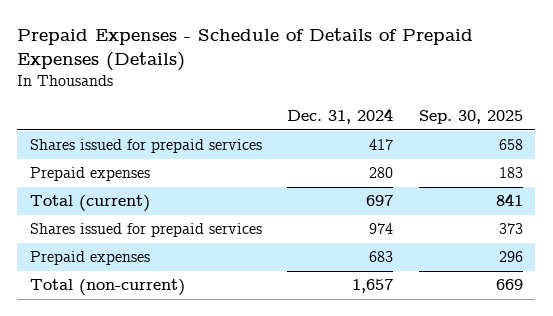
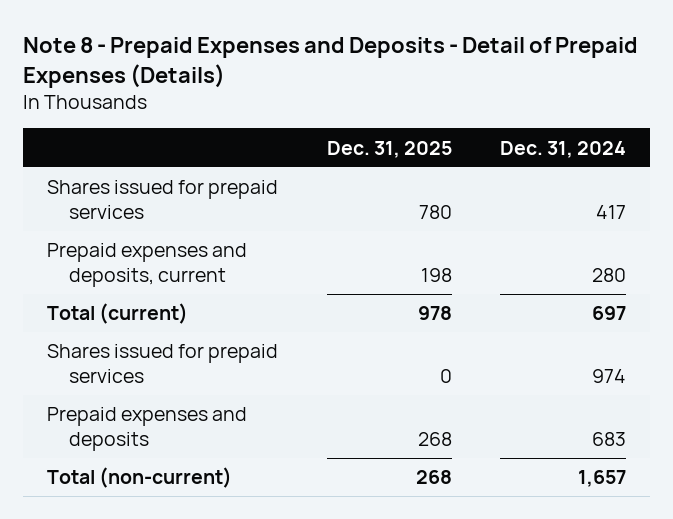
[17,28,474,72] Prepaid Expenses - Schedule of Details of Prepaid Expenses (Details) -> [22,36,638,89] Note 8 - Prepaid Expenses and Deposits - Detail of Prepaid Expenses (Details)
[418,110,523,125] Sep. 30, 2025 -> none
none -> [326,140,452,158] Dec. 31, 2025
[30,167,151,182] Prepaid expenses -> [47,243,248,287] Prepaid expenses and deposits, current
[30,251,151,266] Prepaid expenses -> [47,407,248,451] Prepaid expenses and deposits

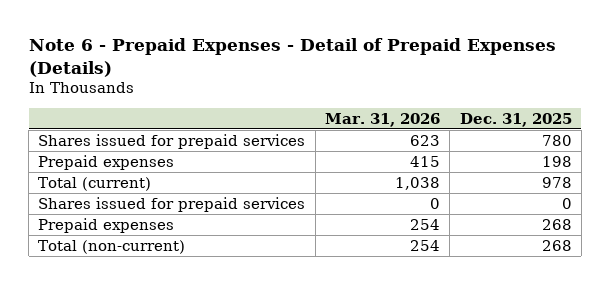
[22,36,638,89] Note 8 - Prepaid Expenses and Deposits - Detail of Prepaid Expenses (Details) -> [28,38,556,77] Note 6 - Prepaid Expenses - Detail of Prepaid Expenses (Details)
[500,140,627,158] Dec. 31, 2024 -> none
none -> [325,112,441,127] Mar. 31, 2026
[47,243,248,287] Prepaid expenses and deposits, current -> [38,154,175,170] Prepaid expenses
[47,407,248,451] Prepaid expenses and deposits -> [38,217,175,233] Prepaid expenses

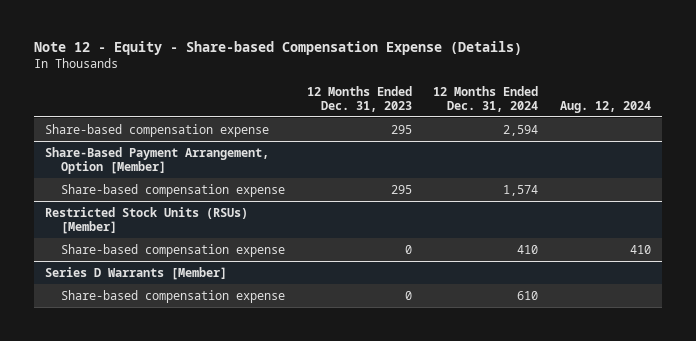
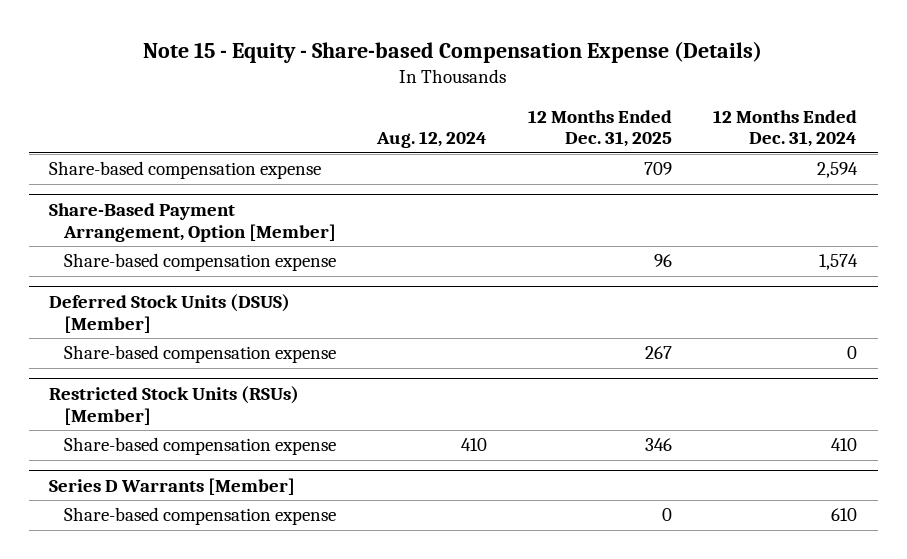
[33,41,522,56] Note 12 - Equity - Share-based Compensation Expense (Details) -> [143,40,763,63] Note 15 - Equity - Share-based Compensation Expense (Details)
[306,85,412,112] 12 Months Ended Dec. 31, 2023 -> none
none -> [528,109,673,148] 12 Months Ended Dec. 31, 2025
none -> [49,293,291,333] Deferred Stock Units (DSUS) [Member]
none -> [63,345,336,364] Share-based compensation expense

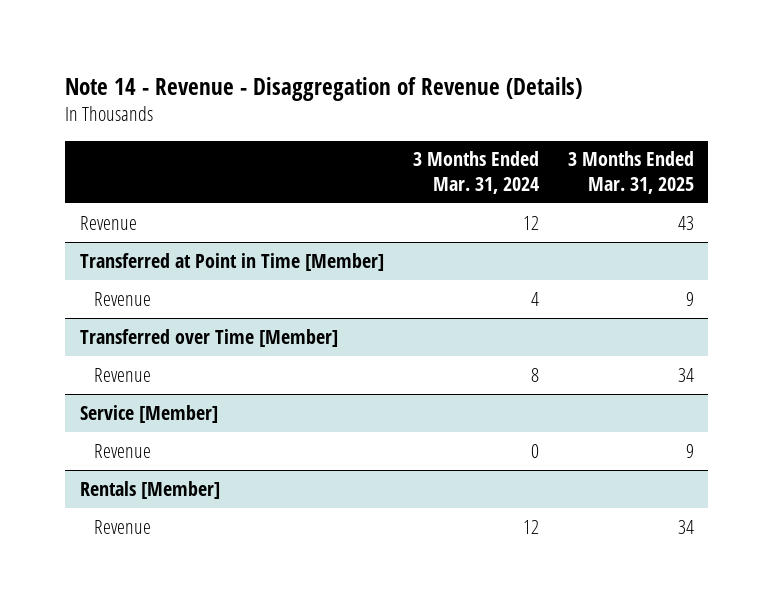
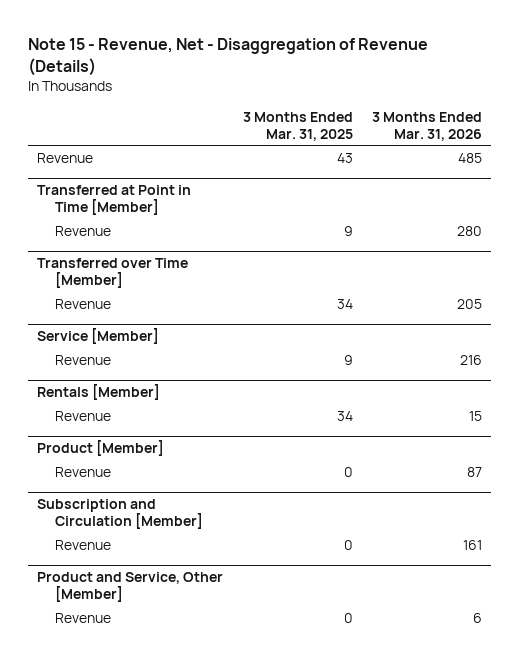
[65,77,583,102] Note 14 - Revenue - Disaggregation of Revenue (Details) -> [27,37,428,76] Note 15 - Revenue, Net - Disaggregation of Revenue (Details)
[412,151,539,194] 3 Months Ended Mar. 31, 2024 -> none
none -> [371,111,482,141] 3 Months Ended Mar. 31, 2026
none -> [37,440,165,457] Product [Member]
none -> [55,466,112,477] Revenue
none -> [37,499,204,530] Subscription and Circulation [Member]
none -> [55,539,112,550] Revenue
none -> [37,572,224,603] Product and Service, Other [Member]
none -> [55,612,112,623] Revenue

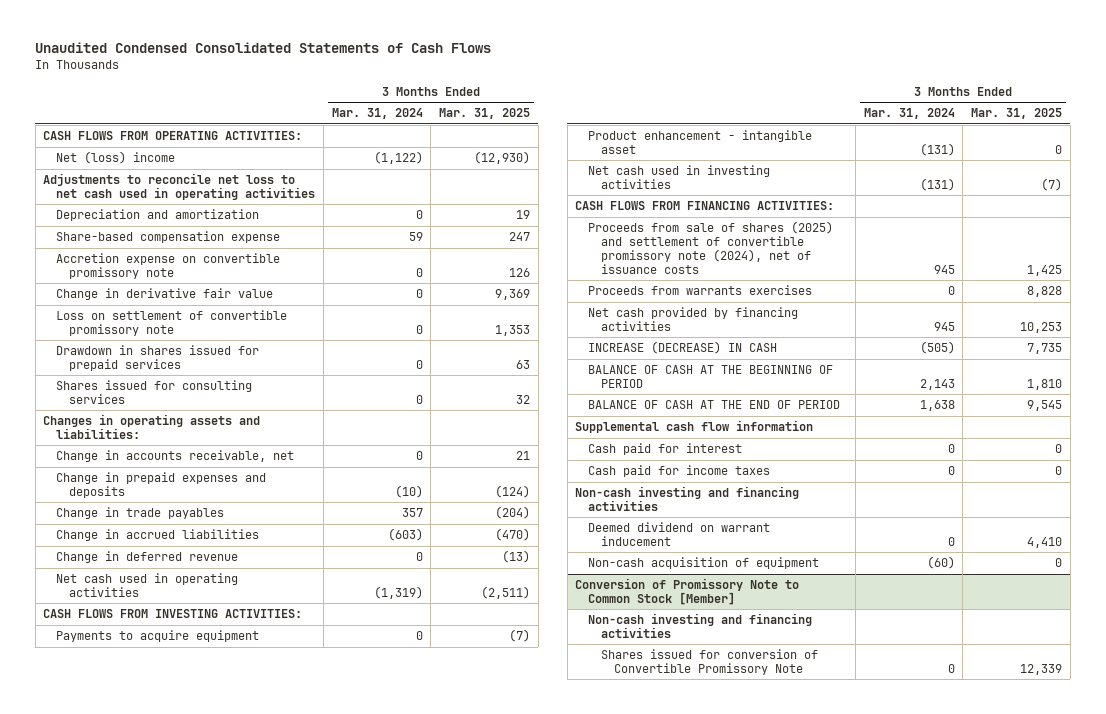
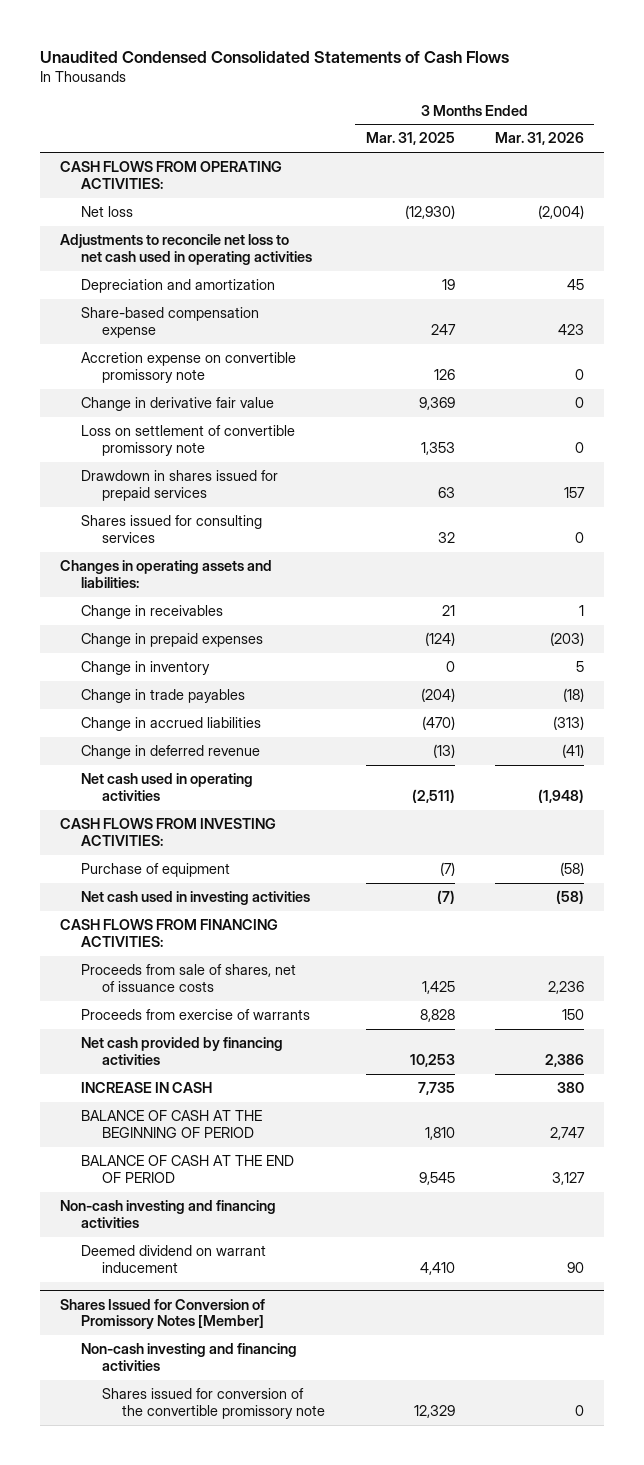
[331,108,423,120] Mar. 31, 2024 -> none
none -> [494,132,584,146] Mar. 31, 2026
[56,151,176,165] Net (loss) income -> [80,206,133,218] Net loss
[56,450,295,463] Change in accounts receivable, net -> none
none -> [80,605,223,620] Change in receivables
[56,472,267,498] Change in prepaid expenses and deposits -> [80,633,263,648] Change in prepaid expenses
none -> [80,661,210,676] Change in inventory
[588,130,813,154] Product enhancement - intangible asset -> none
[56,630,260,643] Payments to acquire equipment -> [80,863,230,878] Purchase of equipment
[588,221,834,274] Proceeds from sale of shares (2025) and settlement of convertible promissory note (2024), net of issuance costs -> [80,964,296,993] Proceeds from sale of shares, net of issuance costs
[588,285,813,296] Proceeds from warrants exercises -> [80,1009,310,1021] Proceeds from exercise of warrants
[588,341,778,355] INCREASE (DECREASE) IN CASH -> [80,1082,212,1094] INCREASE IN CASH
[575,420,814,434] Supplemental cash flow information -> none
[588,443,743,456] Cash paid for interest -> none
[588,465,771,478] Cash paid for income taxes -> none
[588,557,820,570] Non-cash acquisition of equipment -> none
[575,578,800,605] Conversion of Promissory Note to Common Stock [Member] -> none
none -> [60,1298,266,1330] Shares Issued for Conversion of Promissory Notes [Member]
[600,649,818,675] Shares issued for conversion of Convertible Promissory Note -> [101,1388,326,1420] Shares issued for conversion of the convertible promissory note
[1020,663,1063,675] 12,339 -> [413,1405,455,1419] 12,329

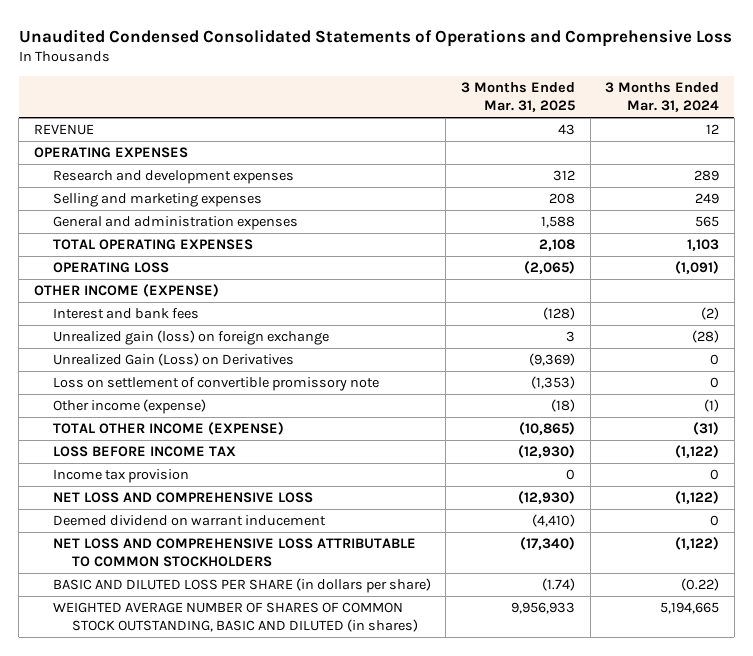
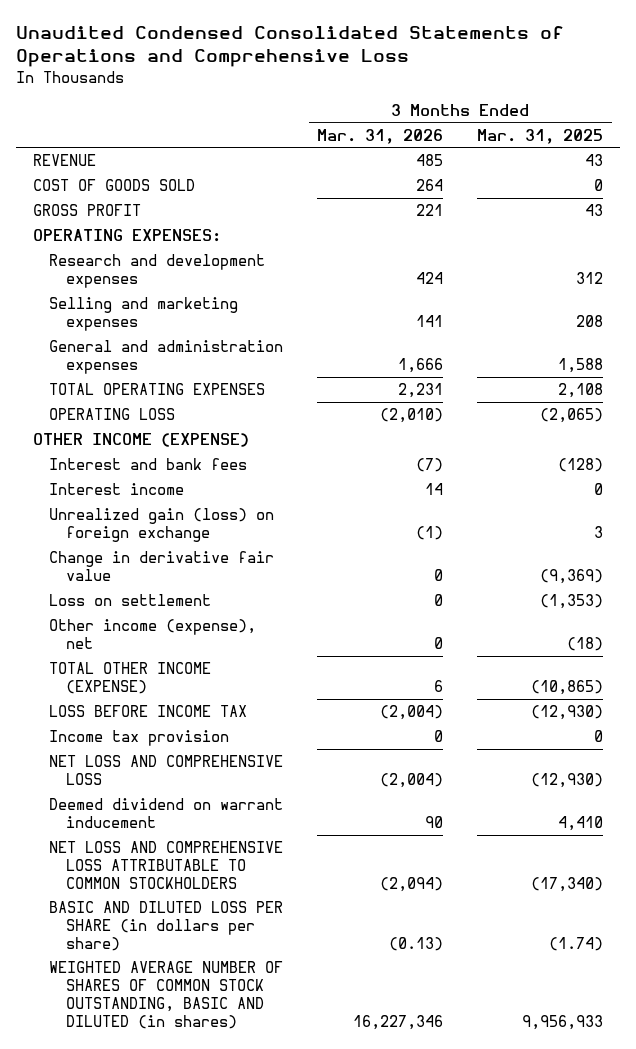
[605,82,720,113] 3 Months Ended Mar. 31, 2024 -> none
none -> [317,128,444,144] Mar. 31, 2026
none -> [32,179,195,192] COST OF GOODS SOLD
none -> [32,204,141,217] GROSS PROFIT
[33,147,188,159] OPERATING EXPENSES -> [32,229,221,243] OPERATING EXPENSES:
none -> [49,483,185,496] Interest income
[52,353,294,367] Unrealized Gain (Loss) on Derivatives -> [49,551,275,581] Change in derivative fair value
[52,377,379,392] Loss on settlement of convertible promissory note -> [49,594,212,607] Loss on settlement
[52,399,206,415] Other income (expense) -> [49,619,257,649] Other income (expense), net
[532,514,576,528] (4,410) -> [558,815,604,831] 4,410

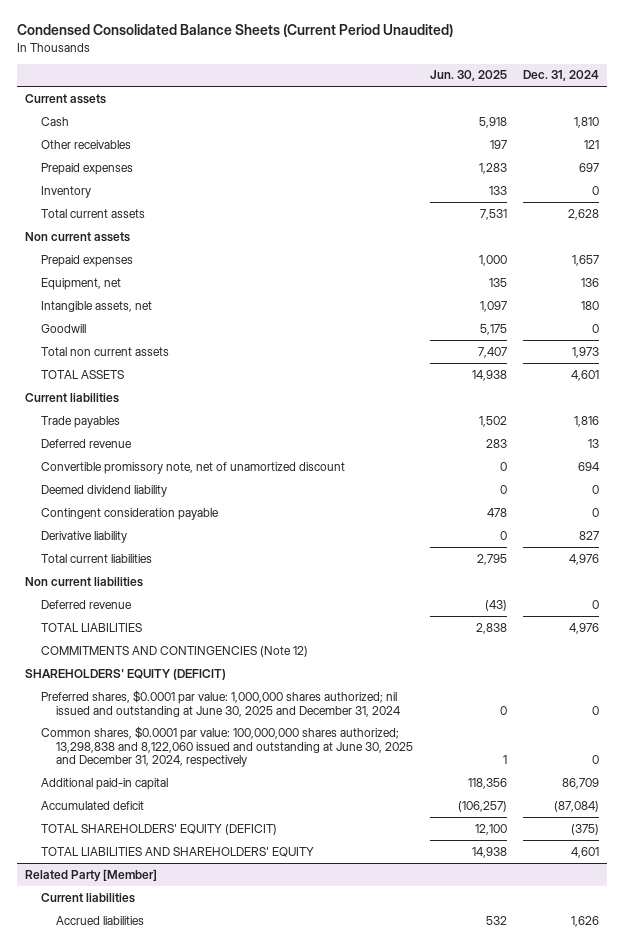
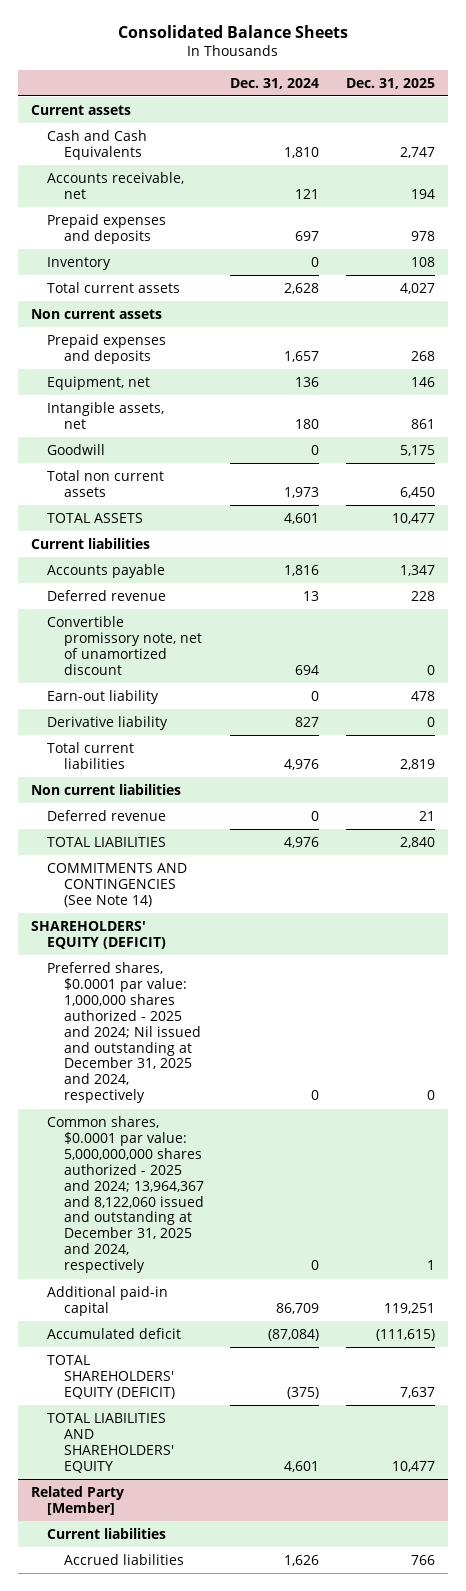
[16,24,453,38] Condensed Consolidated Balance Sheets (Current Period Unaudited) -> [117,25,348,39] Consolidated Balance Sheets
[429,70,507,82] Jun. 30, 2025 -> none
none -> [345,77,435,89] Dec. 31, 2025
[40,116,69,126] Cash -> [47,129,148,160] Cash and Cash Equivalents
[40,139,131,149] Other receivables -> [47,171,185,199] Accounts receivable, net
[40,162,133,175] Prepaid expenses -> [47,213,167,244] Prepaid expenses and deposits
[40,254,133,267] Prepaid expenses -> [47,333,167,364] Prepaid expenses and deposits
[40,415,120,428] Trade payables -> [47,563,166,578] Accounts payable
[40,484,167,497] Deemed dividend liability -> none
[40,507,219,520] Contingent consideration payable -> [47,689,160,704] Earn-out liability
[40,645,308,657] COMMITMENTS AND CONTINGENCIES (Note 12) -> [47,862,188,907] COMMITMENTS AND CONTINGENCIES (See Note 14)
[40,689,402,717] Preferred shares, $0.0001 par value: 1,000,000 shares authorized; nil issued and outstanding at June 30, 2025 and December 31, 2024 -> [47,961,201,1104] Preferred shares, $0.0001 par value: 1,000,000 shares authorized - 2025 and 2024; Nil issued and outstanding at December 31, 2025 and 2024, respectively
[40,725,414,768] Common shares, $0.0001 par value: 100,000,000 shares authorized; 13,298,838 and 8,122,060 issued and outstanding at June 30, 2025 and December 31, 2024, respectively -> [47,1115,204,1274] Common shares, $0.0001 par value: 5,000,000,000 shares authorized - 2025 and 2024; 13,964,367 and 8,122,060 issued and outstanding at December 31, 2025 and 2024, respectively

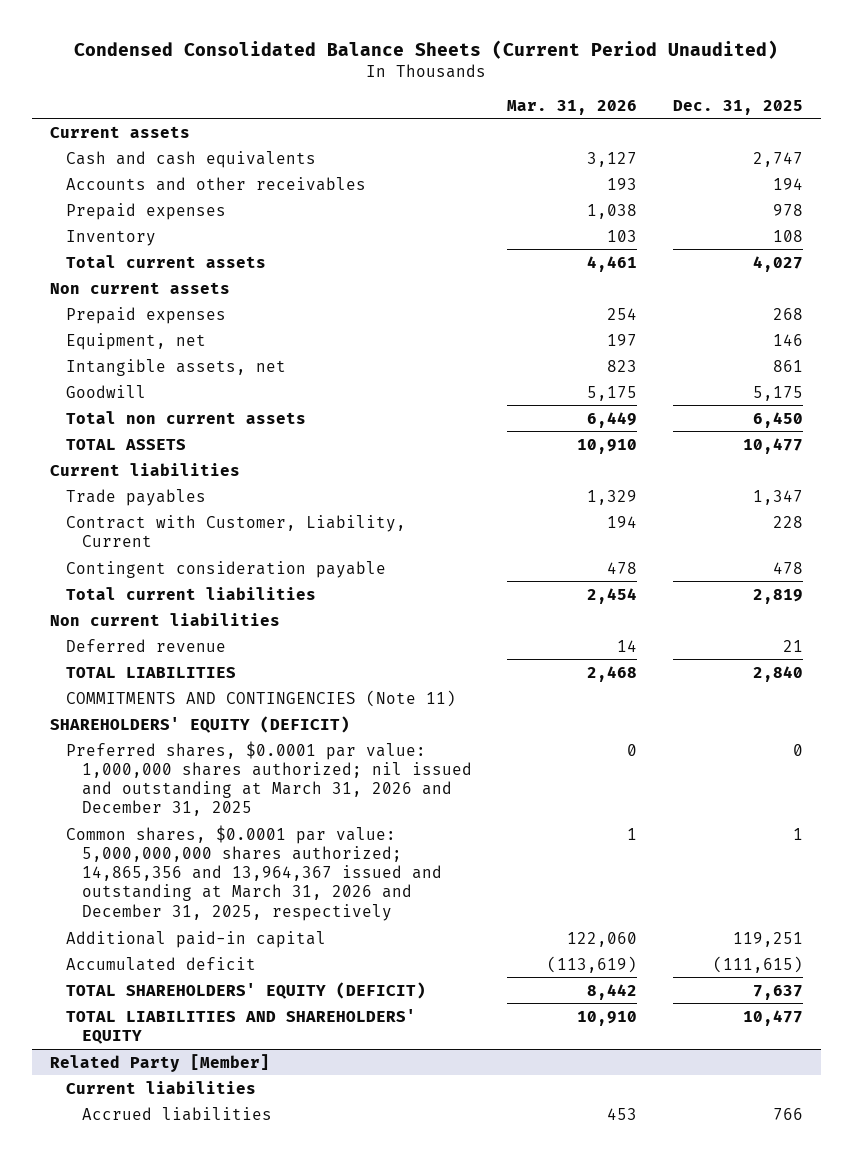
[117,25,348,39] Consolidated Balance Sheets -> [74,39,779,59] Condensed Consolidated Balance Sheets (Current Period Unaudited)
[230,77,320,89] Dec. 31, 2024 -> none
none -> [507,99,638,115] Mar. 31, 2026
[47,129,148,160] Cash and Cash Equivalents -> [65,150,316,168] Cash and cash equivalents
[47,171,185,199] Accounts receivable, net -> [65,176,366,191] Accounts and other receivables
[47,213,167,244] Prepaid expenses and deposits -> [65,202,226,220] Prepaid expenses
[47,333,167,364] Prepaid expenses and deposits -> [65,306,226,324] Prepaid expenses
[47,615,202,675] Convertible promissory note, net of unamortized discount -> none
[47,715,169,730] Derivative liability -> none
[47,563,166,578] Accounts payable -> [65,488,206,506] Trade payables
[47,589,167,601] Deferred revenue -> [65,514,406,547] Contract with Customer, Liability, Current
[47,689,160,704] Earn-out liability -> [65,560,386,578] Contingent consideration payable
[47,862,188,907] COMMITMENTS AND CONTINGENCIES (See Note 14) -> [65,689,456,707] COMMITMENTS AND CONTINGENCIES (Note 11)
[47,961,201,1104] Preferred shares, $0.0001 par value: 1,000,000 shares authorized - 2025 and 2024; Nil issued and outstanding at December 31, 2025 and 2024, respectively -> [65,740,472,817] Preferred shares, $0.0001 par value: 1,000,000 shares authorized; nil issued and outstanding at March 31, 2026 and December 31, 2025
[47,1115,204,1274] Common shares, $0.0001 par value: 5,000,000,000 shares authorized - 2025 and 2024; 13,964,367 and 8,122,060 issued and outstanding at December 31, 2025 and 2024, respectively -> [65,824,442,921] Common shares, $0.0001 par value: 5,000,000,000 shares authorized; 14,865,356 and 13,964,367 issued and outstanding at March 31, 2026 and December 31, 2025, respectively

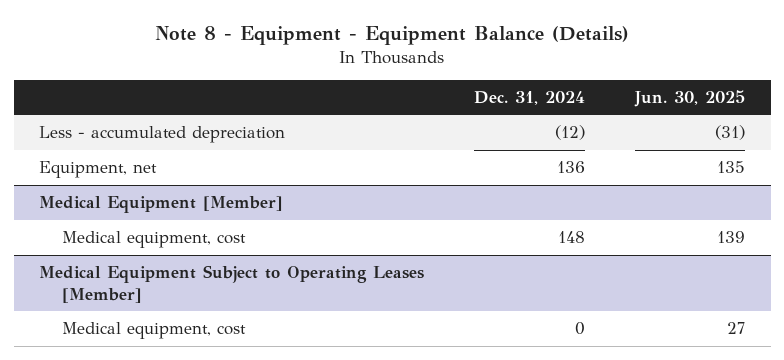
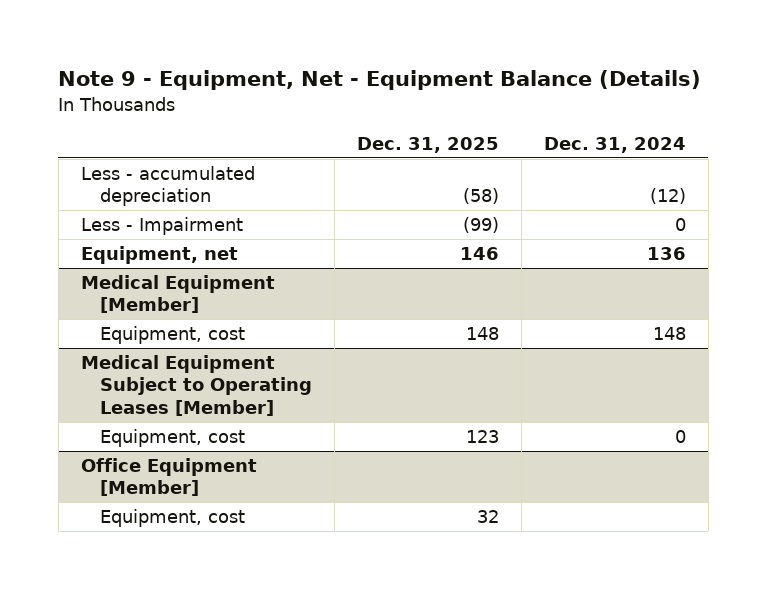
[155,25,630,45] Note 8 - Equipment - Equipment Balance (Details) -> [58,70,702,91] Note 9 - Equipment, Net - Equipment Balance (Details)
[634,89,746,107] Jun. 30, 2025 -> none
none -> [356,136,499,153] Dec. 31, 2025
none -> [80,217,243,236] Less - Impairment
[61,231,246,249] Medical equipment, cost -> [99,326,245,345] Equipment, cost
[61,322,246,340] Medical equipment, cost -> [99,429,245,448] Equipment, cost
none -> [80,458,257,497] Office Equipment [Member]
none -> [99,509,245,528] Equipment, cost

